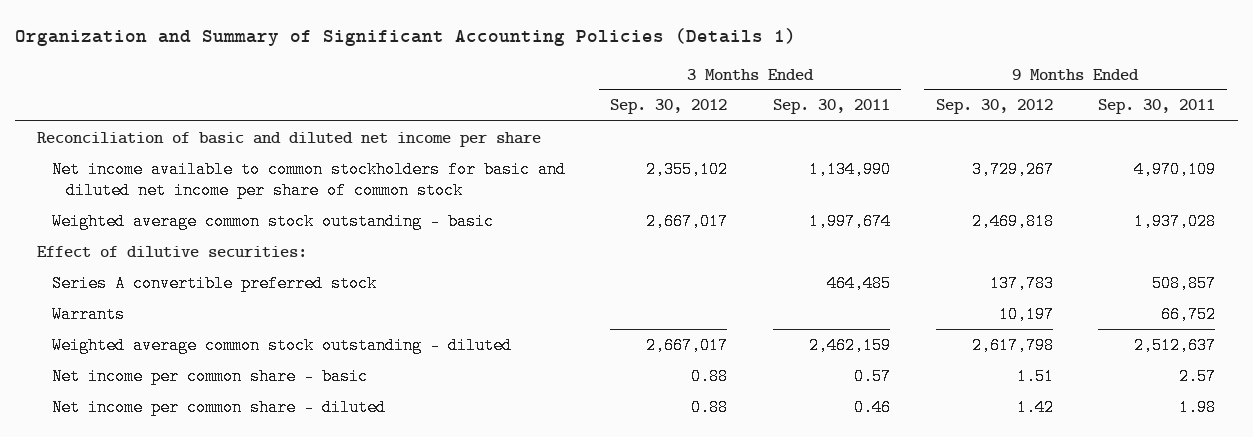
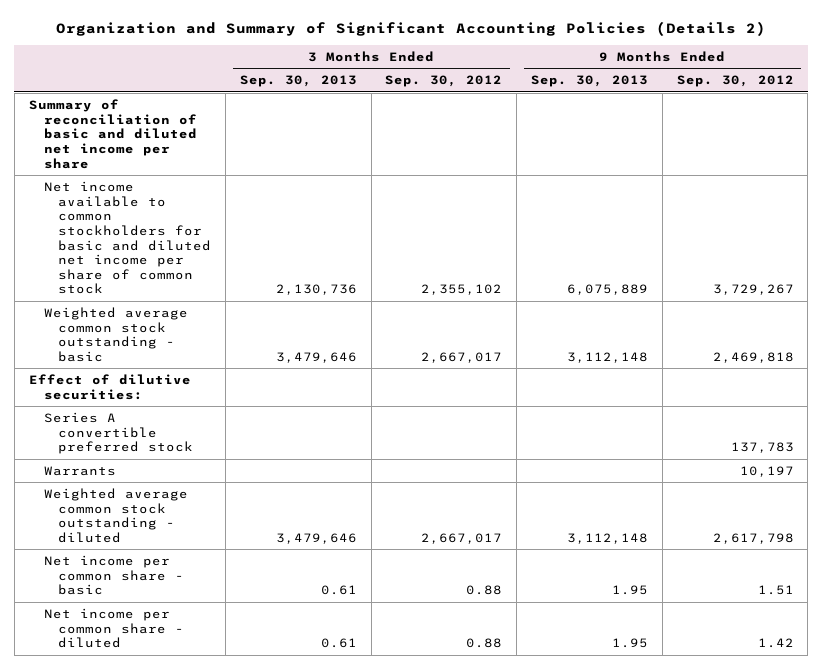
[14,27,796,46] Organization and Summary of Significant Accounting Policies (Details 1) -> [56,20,767,36] Organization and Summary of Significant Accounting Policies (Details 2)
[773,99,891,115] Sep. 30, 2011 -> none
[1098,99,1216,115] Sep. 30, 2011 -> none
none -> [239,75,357,88] Sep. 30, 2013
none -> [531,75,649,88] Sep. 30, 2013
[37,131,542,147] Reconciliation of basic and diluted net income per share -> [28,98,197,169] Summary of reconciliation of basic and diluted net income per share

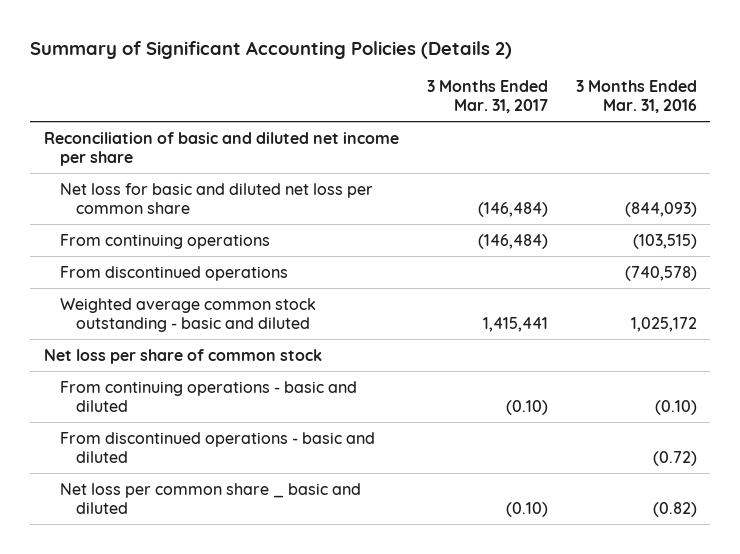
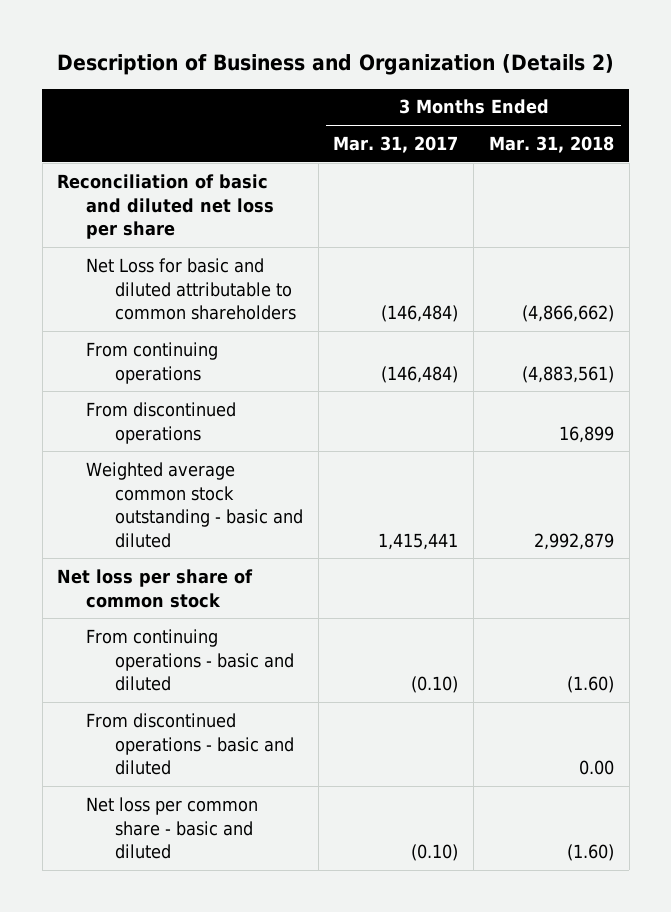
[29,40,512,59] Summary of Significant Accounting Policies (Details 2) -> [56,54,614,76] Description of Business and Organization (Details 2)
[575,80,697,114] 3 Months Ended Mar. 31, 2016 -> none
none -> [488,135,614,153] Mar. 31, 2018
[43,131,399,166] Reconciliation of basic and diluted net income per share -> [57,173,275,240] Reconciliation of basic and diluted net loss per share
[60,182,374,214] Net loss for basic and diluted net loss per common share -> [86,257,296,321] Net Loss for basic and diluted attributable to common shareholders
[60,482,362,514] Net loss per common share _ basic and diluted -> [86,796,259,860] Net loss per common share - basic and diluted

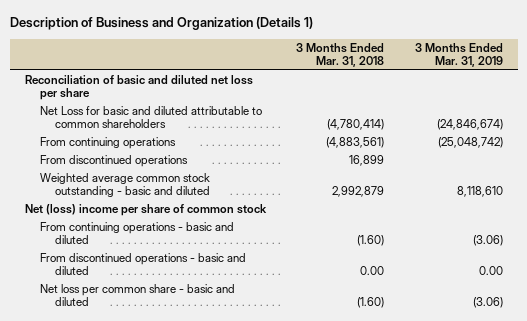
[56,54,614,76] Description of Business and Organization (Details 2) -> [9,17,313,31] Description of Business and Organization (Details 1)
[333,135,459,153] Mar. 31, 2017 -> none
none -> [414,42,503,68] 3 Months Ended Mar. 31, 2019
[521,305,614,323] (4,866,662) -> [327,119,385,131] (4,780,414)
[57,568,254,608] Net loss per share of common stock -> [24,204,267,217] Net (loss) income per share of common stock

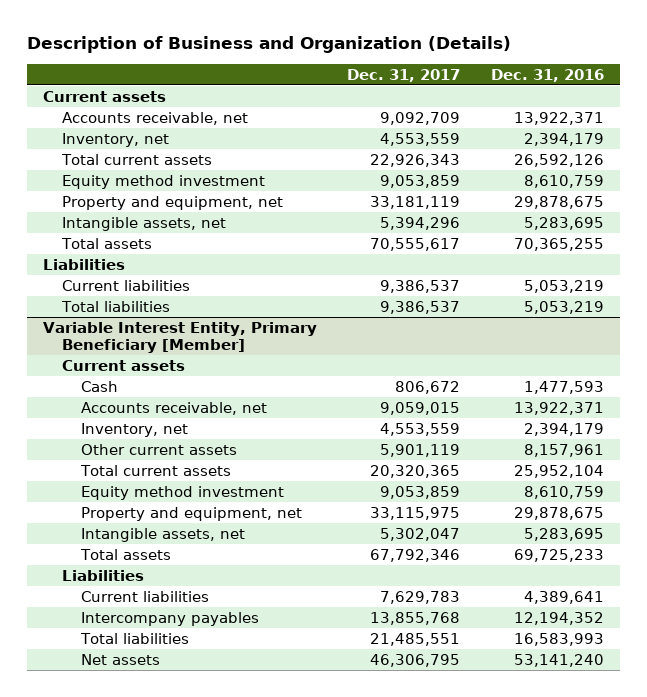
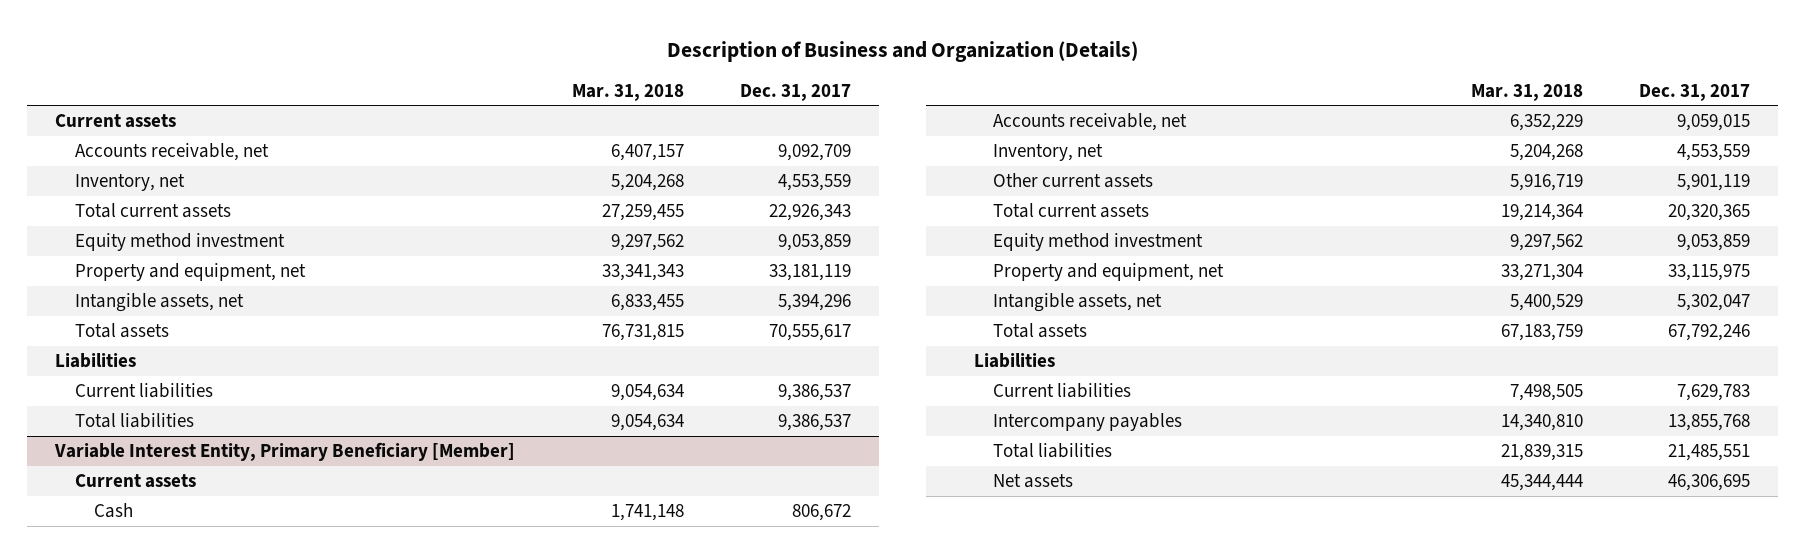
[491,68,605,82] Dec. 31, 2016 -> none
none -> [571,83,684,101] Mar. 31, 2018
[370,548,461,562] 67,792,346 -> [1668,324,1751,342] 67,792,246
[370,653,461,667] 46,306,795 -> [1668,474,1751,492] 46,306,695

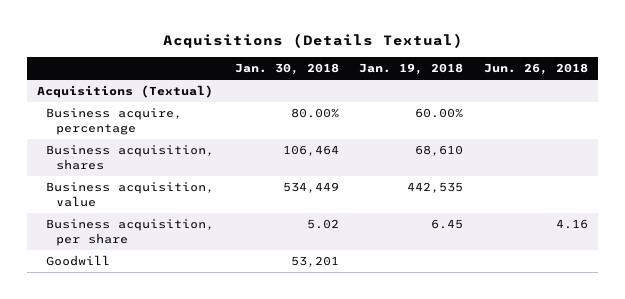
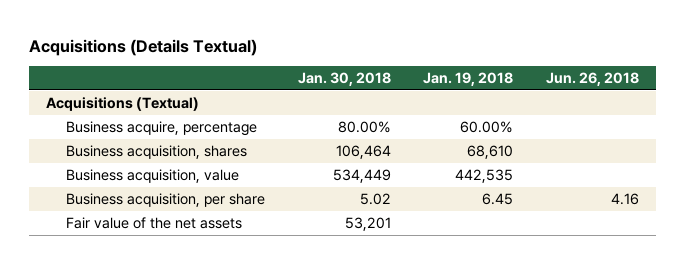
[46,255,111,267] Goodwill -> [65,217,242,230] Fair value of the net assets

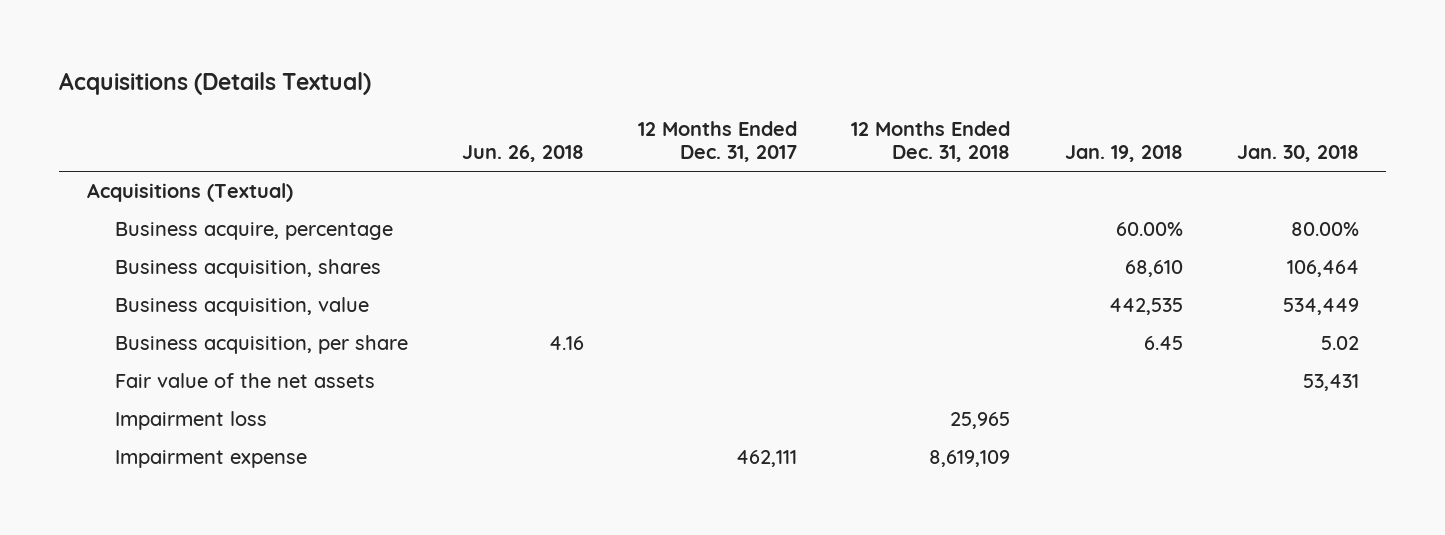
none -> [638,121,798,162] 12 Months Ended Dec. 31, 2017
none -> [851,121,1011,162] 12 Months Ended Dec. 31, 2018
[344,217,391,232] 53,201 -> [1302,374,1359,392] 53,431
none -> [114,411,267,431] Impairment loss
none -> [114,450,307,469] Impairment expense

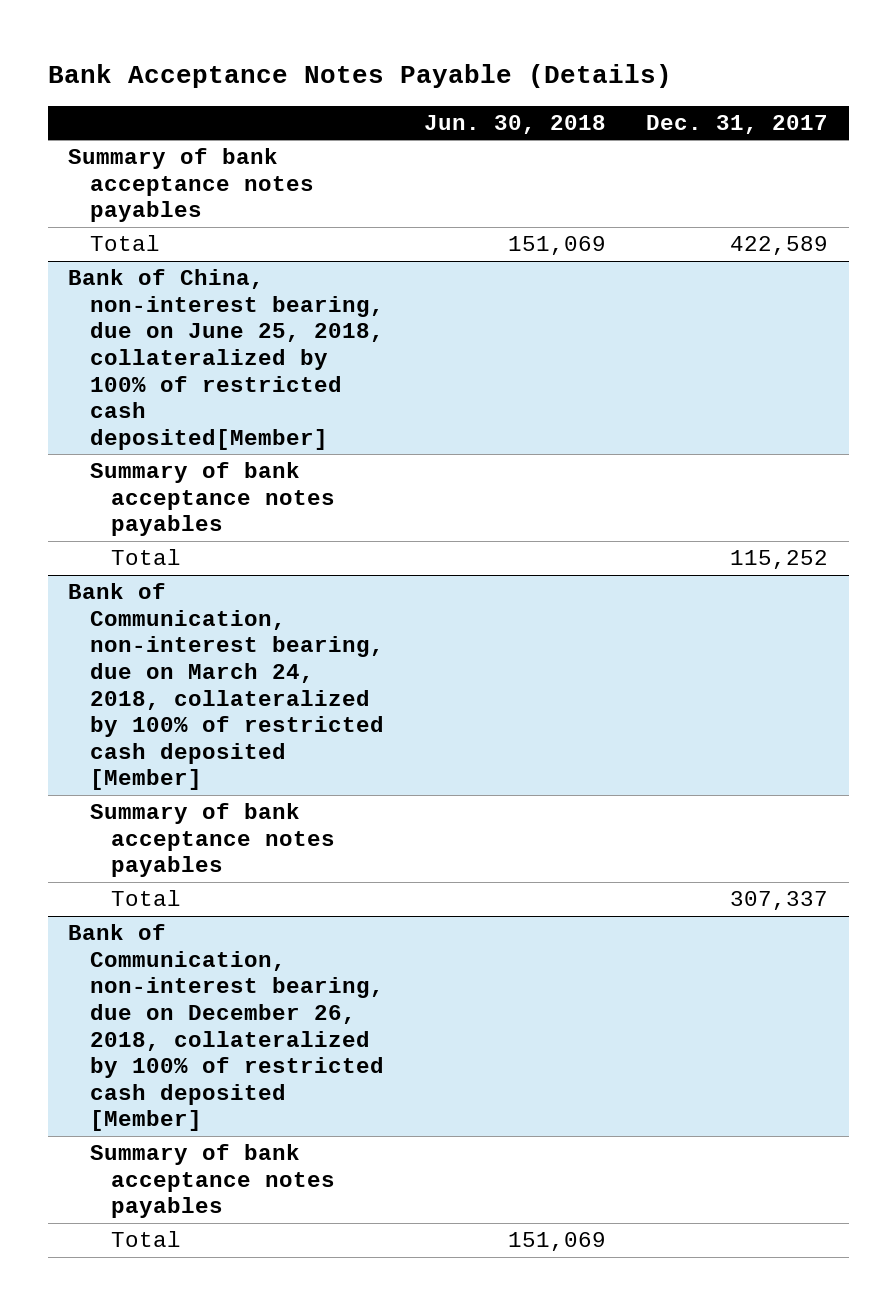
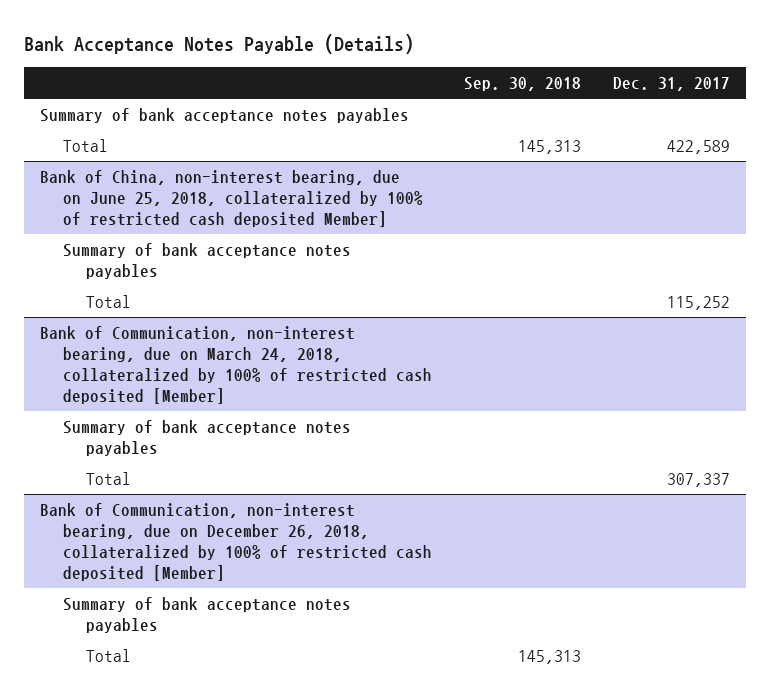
[423,114,606,134] Jun. 30, 2018 -> none
none -> [463,76,581,91] Sep. 30, 2018
[67,269,384,450] Bank of China, non-interest bearing, due on June 25, 2018, collateralized by 100% of restricted cash deposited[Member] -> [40,169,423,227] Bank of China, non-interest bearing, due on June 25, 2018, collateralized by 100% of restricted cash deposited Member]

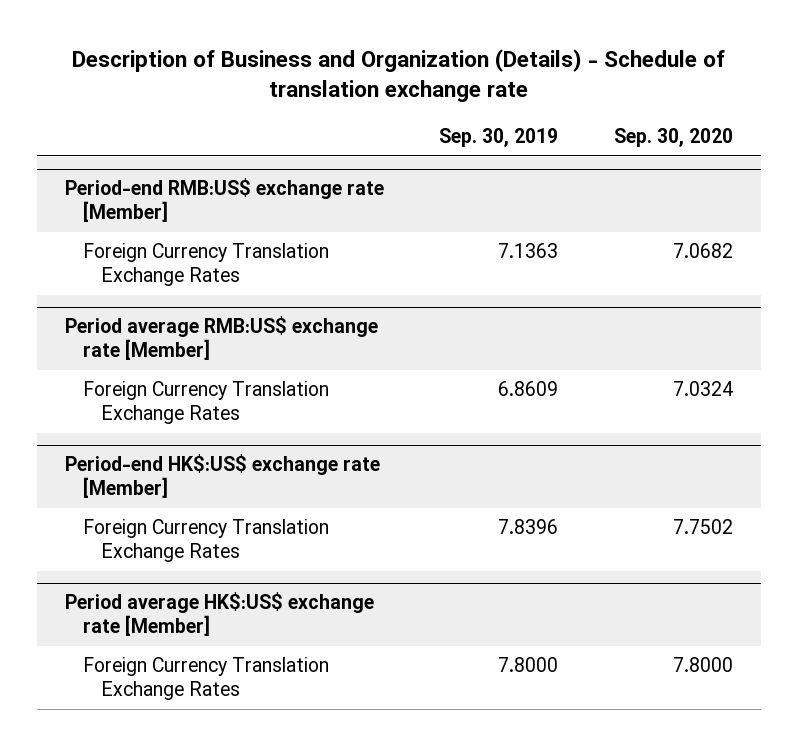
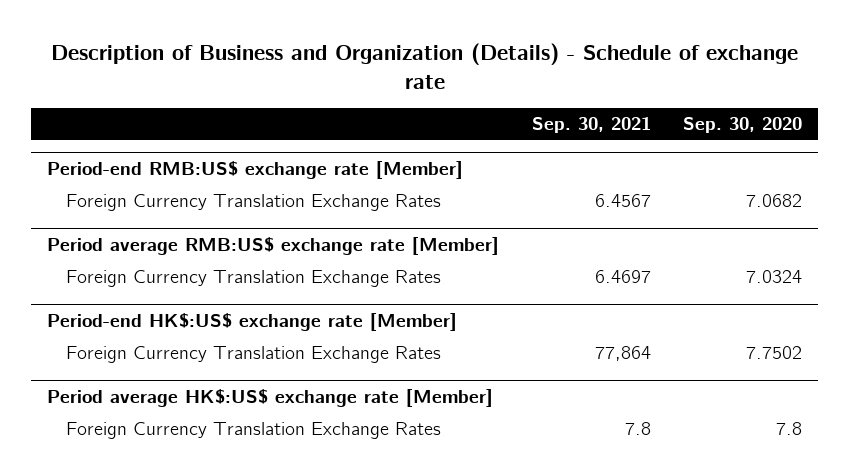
[71,49,725,103] Description of Business and Organization (Details) - Schedule of translation exchange rate -> [50,43,798,90] Description of Business and Organization (Details) - Schedule of exchange rate
[439,128,559,148] Sep. 30, 2019 -> none
none -> [531,117,651,134] Sep. 30, 2021
[673,657,734,673] 7.8000 -> [776,422,803,436] 7.8

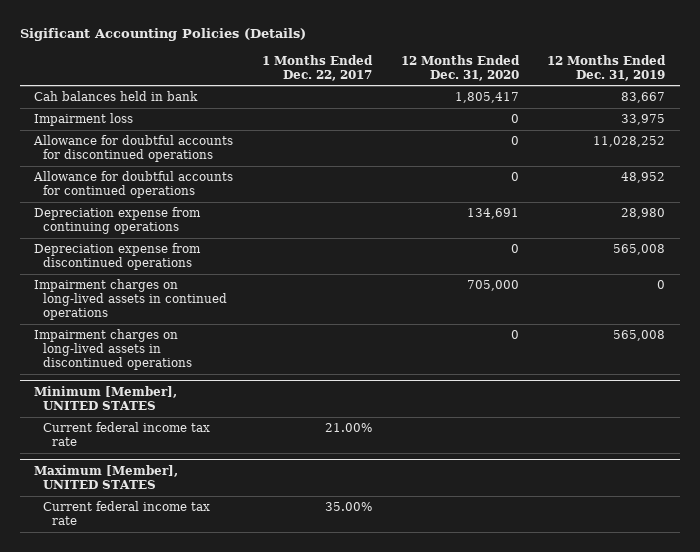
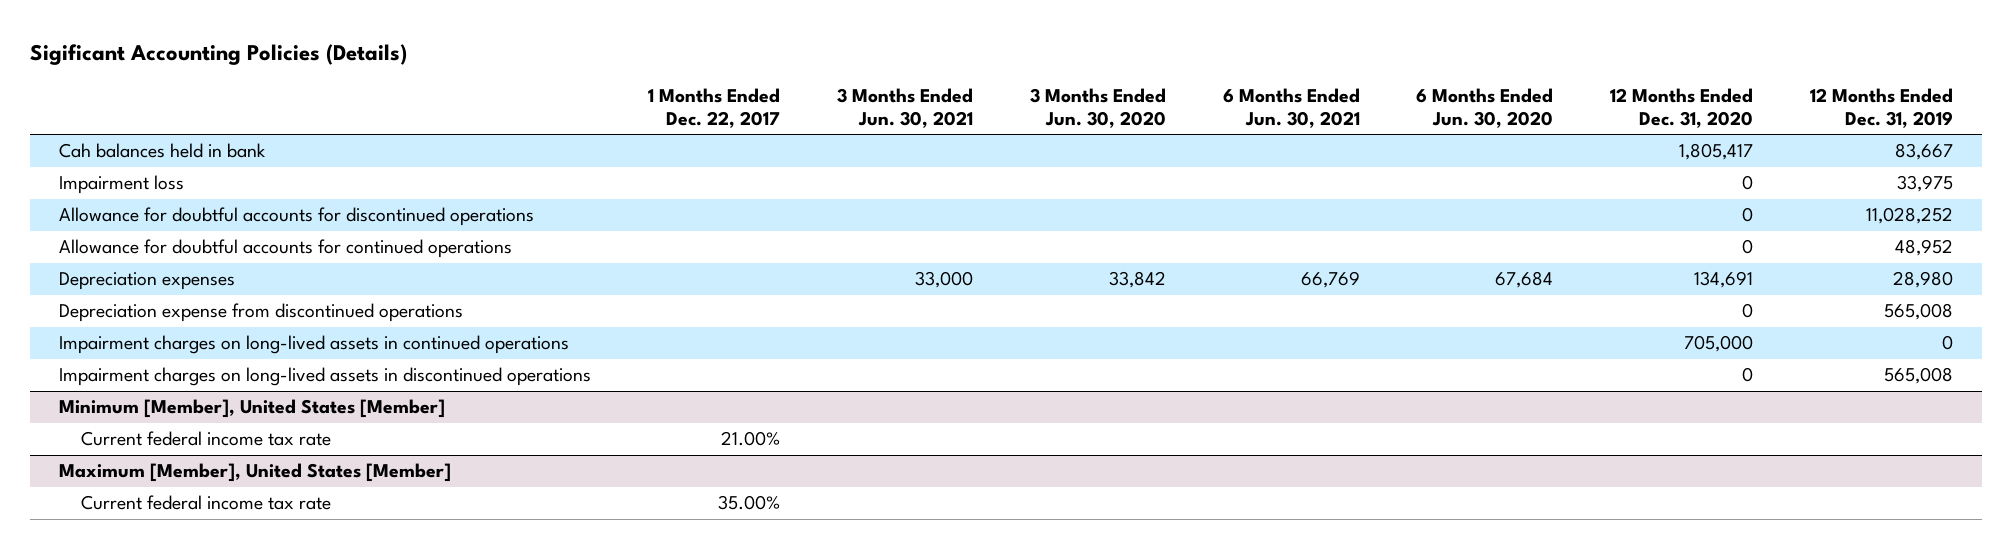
none -> [836,88,973,129] 3 Months Ended Jun. 30, 2021
none -> [1029,88,1166,129] 3 Months Ended Jun. 30, 2020
none -> [1222,88,1360,129] 6 Months Ended Jun. 30, 2021
none -> [1416,88,1554,129] 6 Months Ended Jun. 30, 2020
[34,207,202,235] Depreciation expense from continuing operations -> [58,272,235,291] Depreciation expenses
[34,386,178,411] Minimum [Member], UNITED STATES -> [58,399,445,419] Minimum [Member], United States [Member]
[34,465,179,490] Maximum [Member], UNITED STATES -> [58,463,451,483] Maximum [Member], United States [Member]

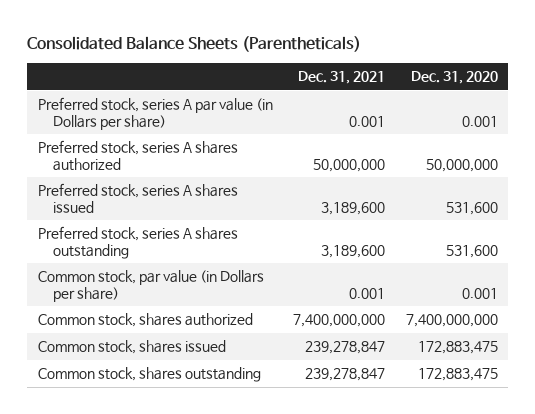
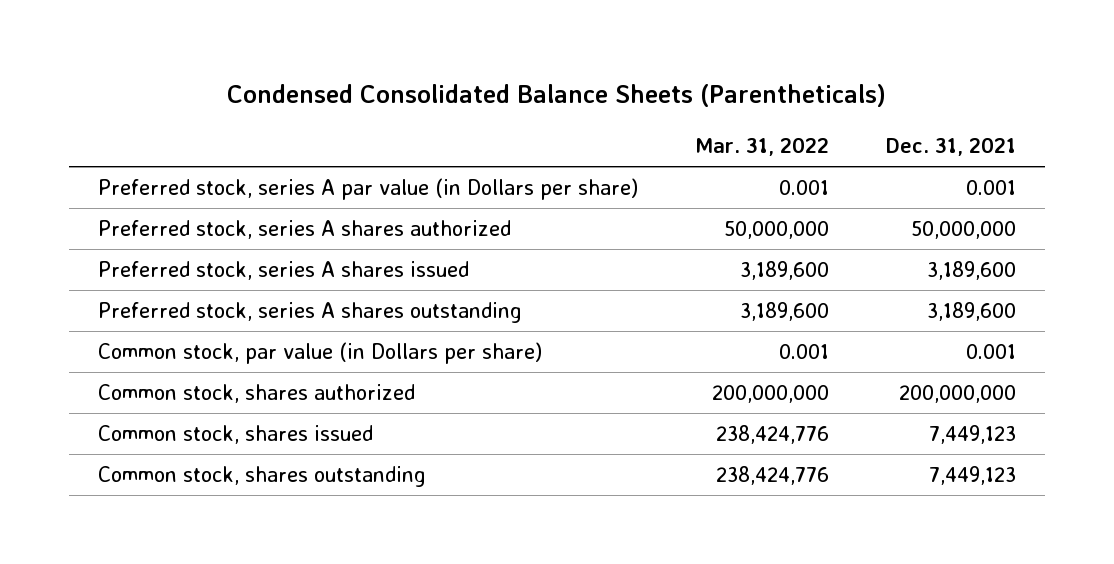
[27,35,362,52] Consolidated Balance Sheets (Parentheticals) -> [226,84,886,108] Condensed Consolidated Balance Sheets (Parentheticals)
[410,71,498,85] Dec. 31, 2020 -> none
none -> [694,137,829,157] Mar. 31, 2022
[293,314,386,328] 7,400,000,000 -> [899,385,1017,404] 200,000,000
[305,341,386,355] 239,278,847 -> [929,425,1017,445] 7,449,123
[305,368,386,382] 239,278,847 -> [929,466,1017,486] 7,449,123

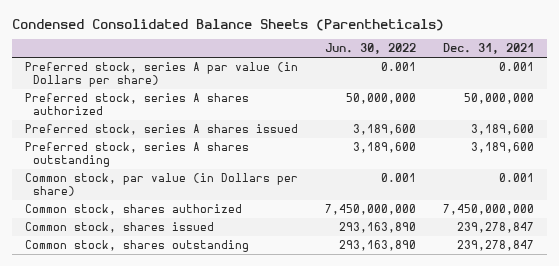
[694,137,829,157] Mar. 31, 2022 -> none
none -> [325,43,417,55] Jun. 30, 2022
[899,385,1017,404] 200,000,000 -> [442,204,534,216] 7,450,000,000
[929,425,1017,445] 7,449,123 -> [456,222,534,234] 239,278,847
[929,466,1017,486] 7,449,123 -> [456,240,534,252] 239,278,847

